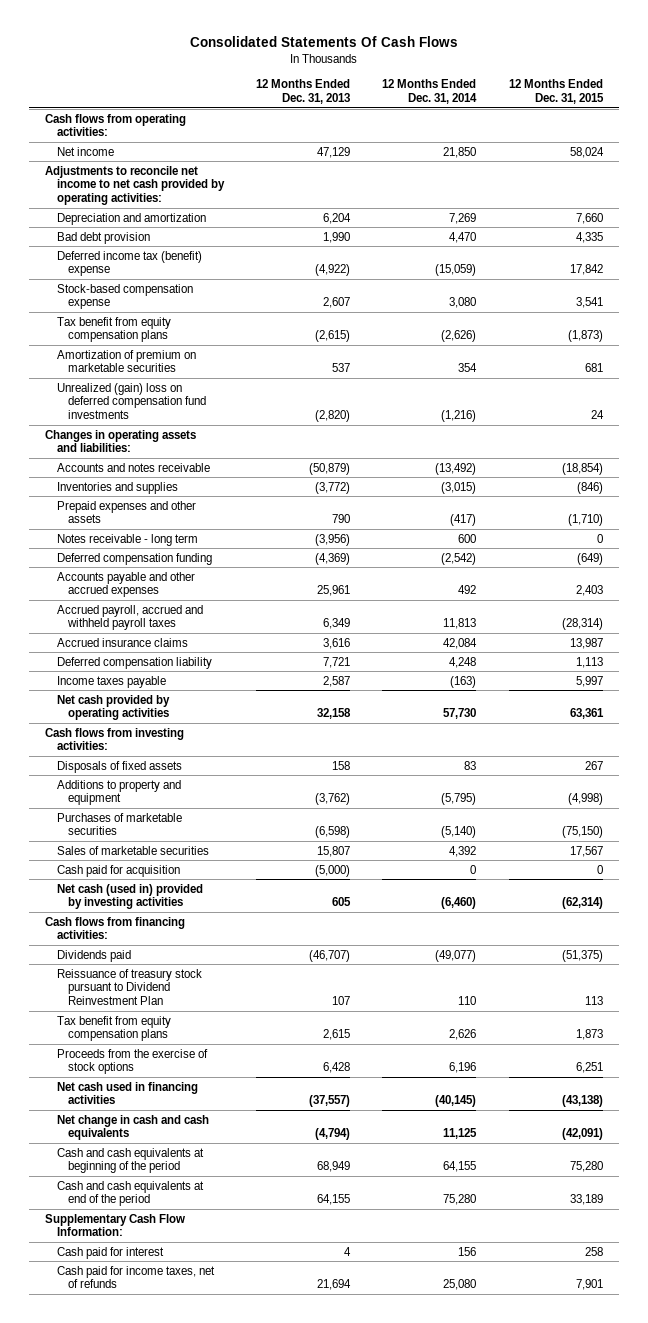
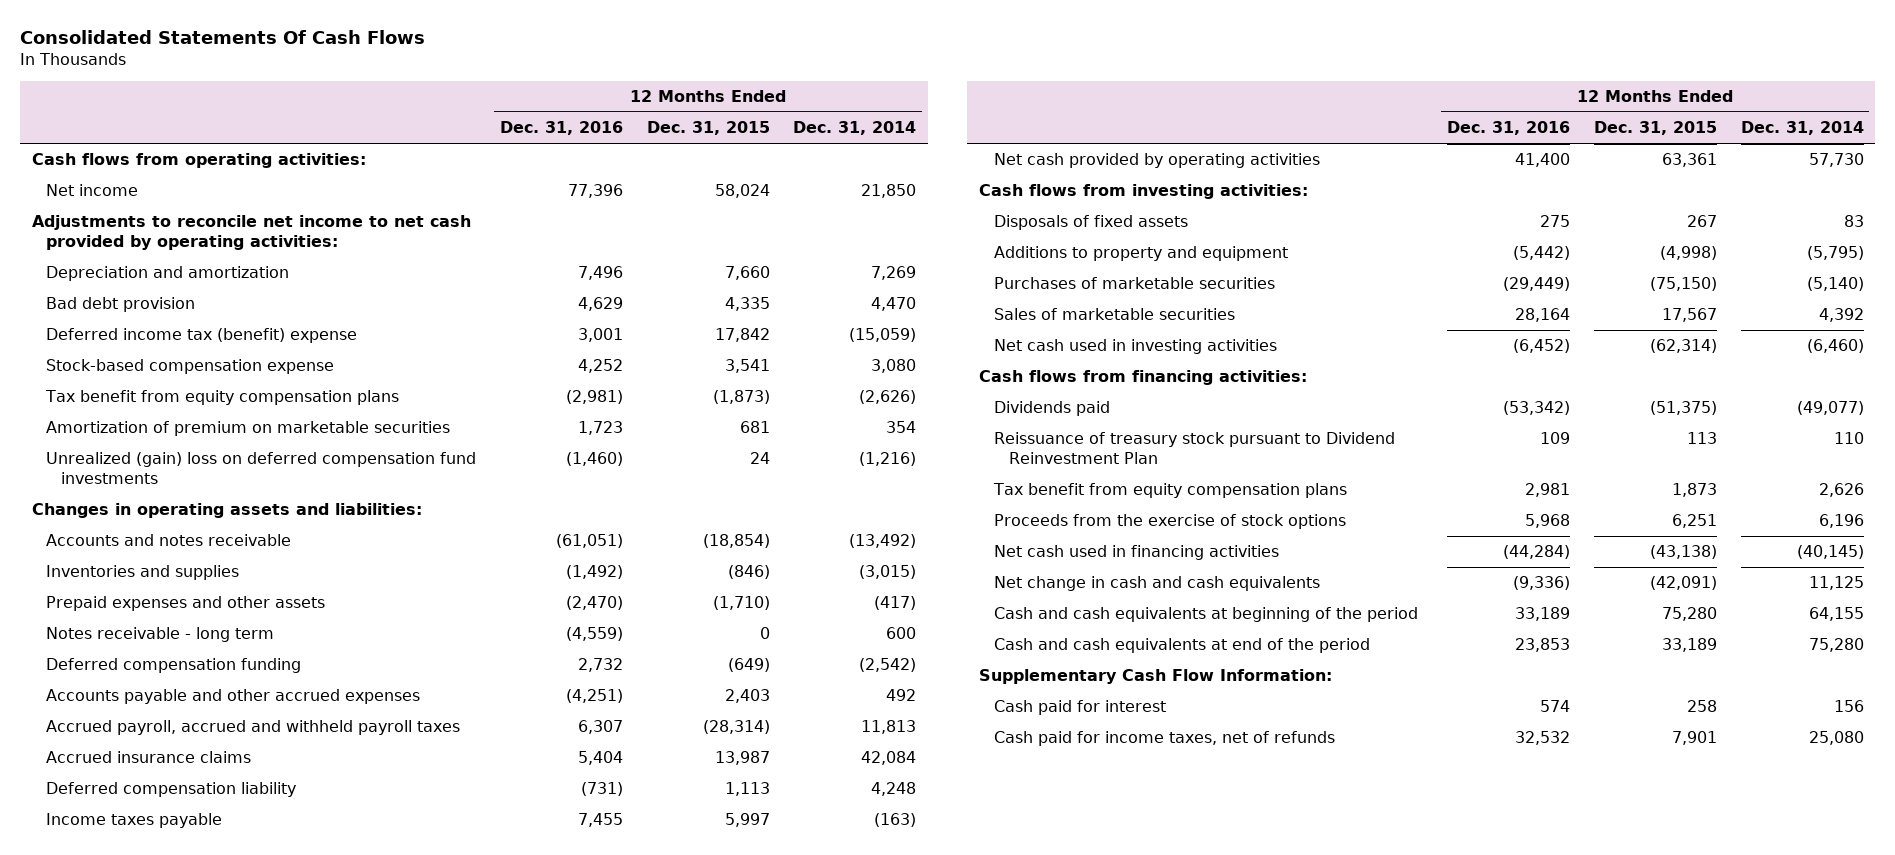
[256,79,351,104] 12 Months Ended Dec. 31, 2013 -> none
none -> [500,121,624,136] Dec. 31, 2016
[56,864,180,877] Cash paid for acquisition -> none
[56,883,203,910] Net cash (used in) provided by investing activities -> [993,339,1277,355] Net cash used in investing activities

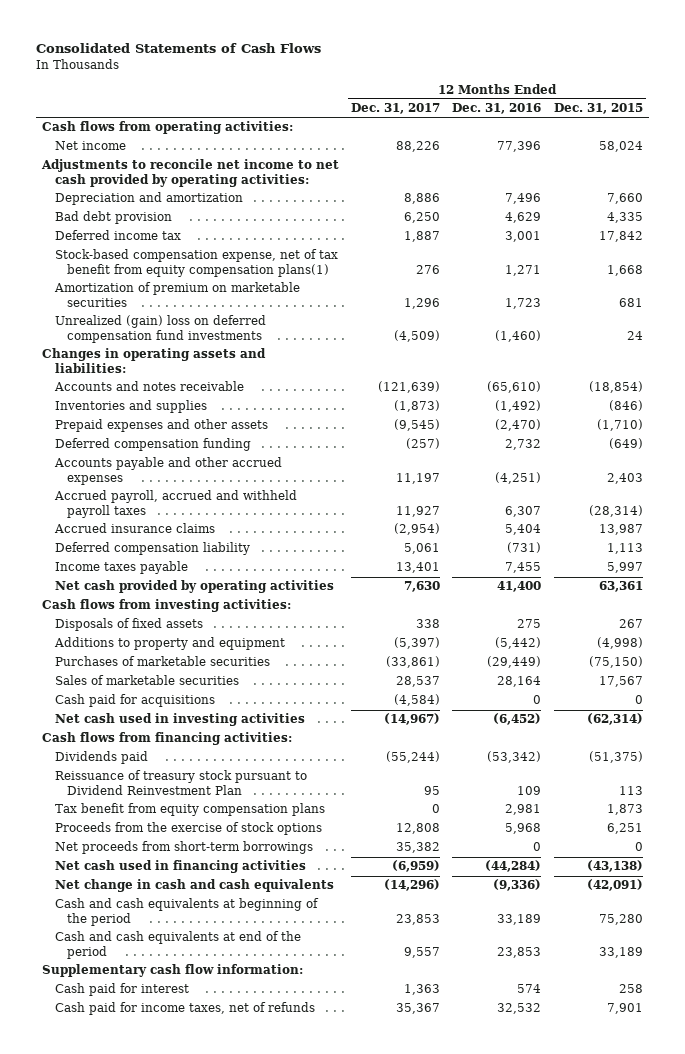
[19,30,425,45] Consolidated Statements Of Cash Flows -> [35,43,321,54] Consolidated Statements of Cash Flows
[793,121,917,136] Dec. 31, 2014 -> none
none -> [351,103,441,115] Dec. 31, 2017
[45,390,400,406] Tax benefit from equity compensation plans -> none
[46,328,358,344] Deferred income tax (benefit) expense -> [54,230,181,241] Deferred income tax
[46,359,335,375] Stock-based compensation expense -> [54,249,338,277] Stock-based compensation expense, net of tax benefit from equity compensation plans(1)
[578,359,624,374] 4,252 -> [505,264,542,276] 1,271
[724,359,770,374] 3,541 -> [606,264,643,276] 1,668
[556,534,624,549] (61,051) -> [487,381,542,394] (65,610)
[46,627,275,643] Notes receivable - long term -> none
none -> [54,694,215,708] Cash paid for acquisitions
none -> [54,841,313,855] Net proceeds from short-term borrowings
[978,669,1332,685] Supplementary Cash Flow Information: -> [41,964,303,978] Supplementary cash flow information:

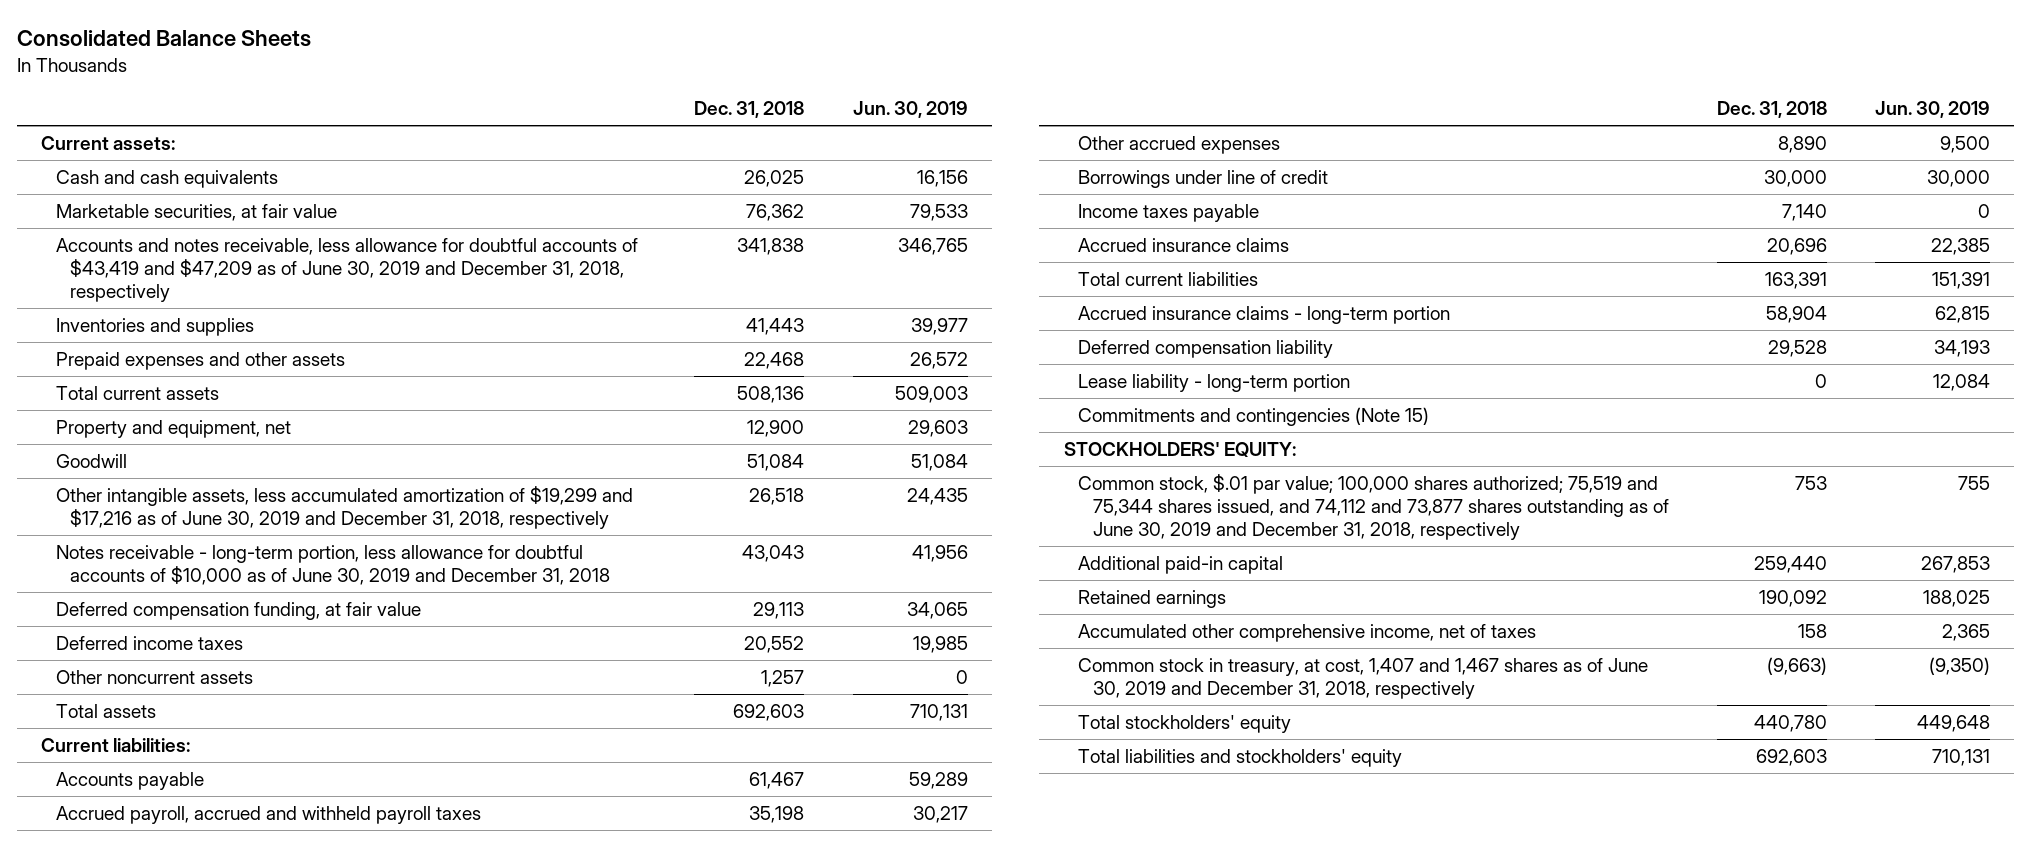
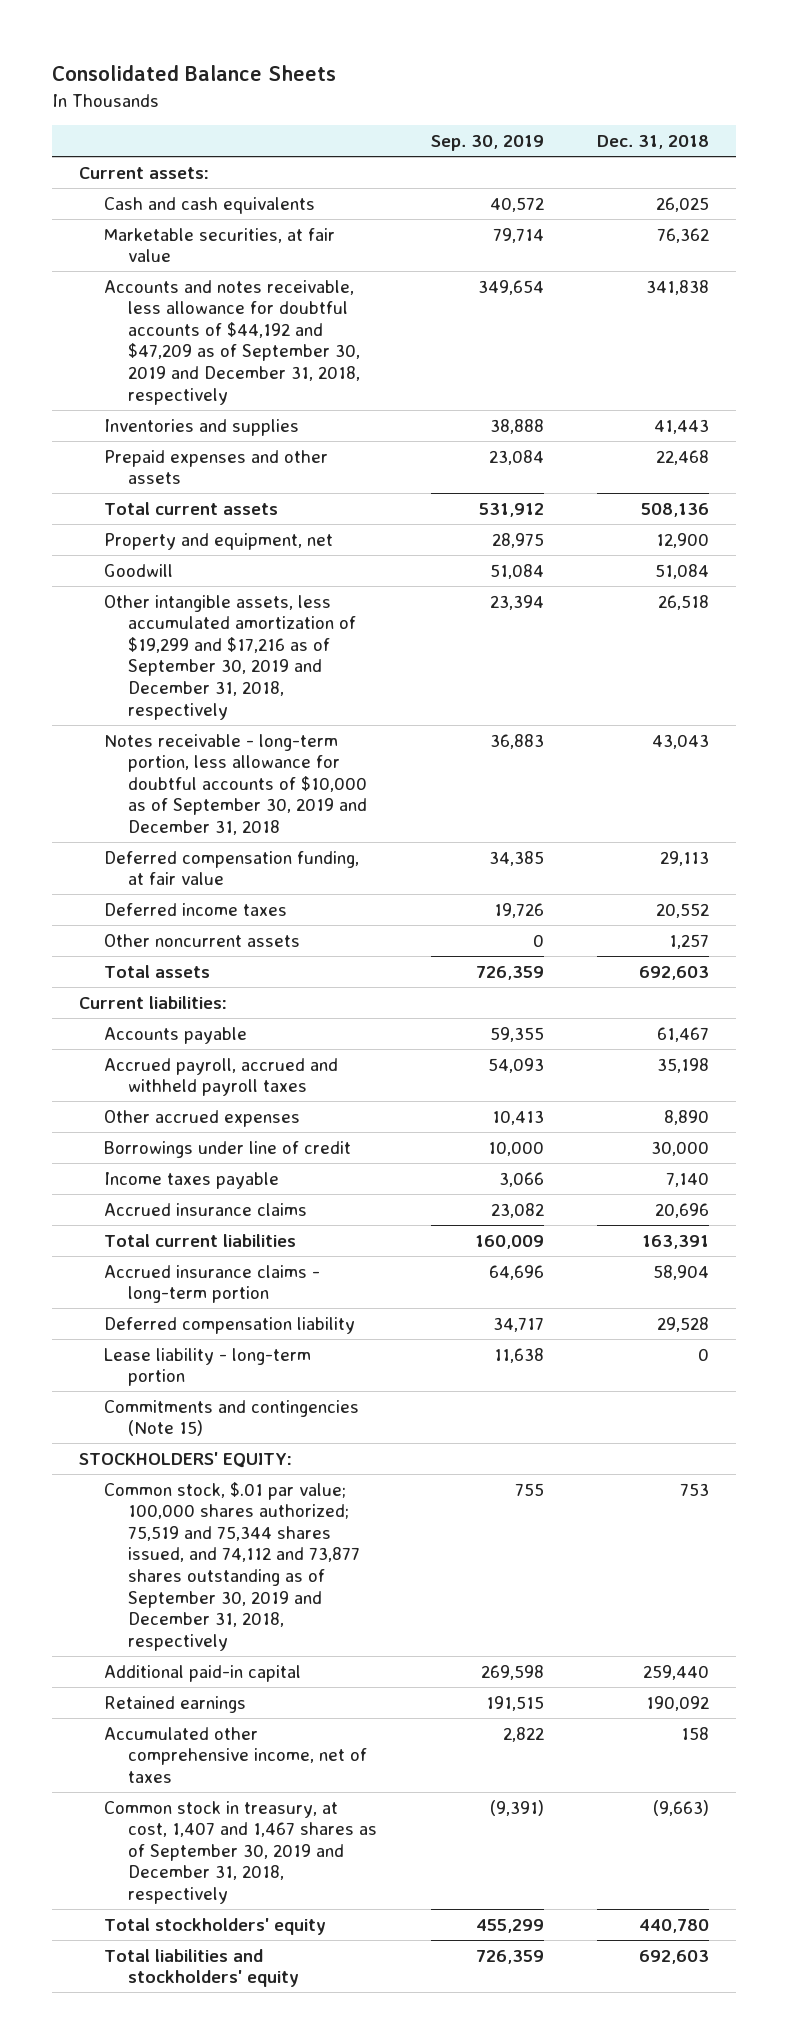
[852,101,968,119] Jun. 30, 2019 -> none
none -> [430,135,544,152] Sep. 30, 2019
[55,237,638,302] Accounts and notes receivable, less allowance for doubtful accounts of $43,419 and $47,209 as of June 30, 2019 and December 31, 2018, respectively -> [103,279,360,405] Accounts and notes receivable, less allowance for doubtful accounts of $44,192 and $47,209 as of September 30, 2019 and December 31, 2018, respectively
[55,485,633,529] Other intangible assets, less accumulated amortization of $19,299 and $17,216 as of June 30, 2019 and December 31, 2018, respectively -> [103,594,356,720] Other intangible assets, less accumulated amortization of $19,299 and $17,216 as of September 30, 2019 and December 31, 2018, respectively
[55,544,611,585] Notes receivable - long-term portion, less allowance for doubtful accounts of $10,000 as of June 30, 2019 and December 31, 2018 -> [103,733,367,836] Notes receivable - long-term portion, less allowance for doubtful accounts of $10,000 as of September 30, 2019 and December 31, 2018
[1078,473,1669,540] Common stock, $.01 par value; 100,000 shares authorized; 75,519 and 75,344 shares issued, and 74,112 and 73,877 shares outstanding as of June 30, 2019 and December 31, 2018, respectively -> [103,1481,360,1651] Common stock, $.01 par value; 100,000 shares authorized; 75,519 and 75,344 shares issued, and 74,112 and 73,877 shares outstanding as of September 30, 2019 and December 31, 2018, respectively
[1078,657,1649,699] Common stock in treasury, at cost, 1,407 and 1,467 shares as of June 30, 2019 and December 31, 2018, respectively -> [103,1800,377,1905] Common stock in treasury, at cost, 1,407 and 1,467 shares as of September 30, 2019 and December 31, 2018, respectively

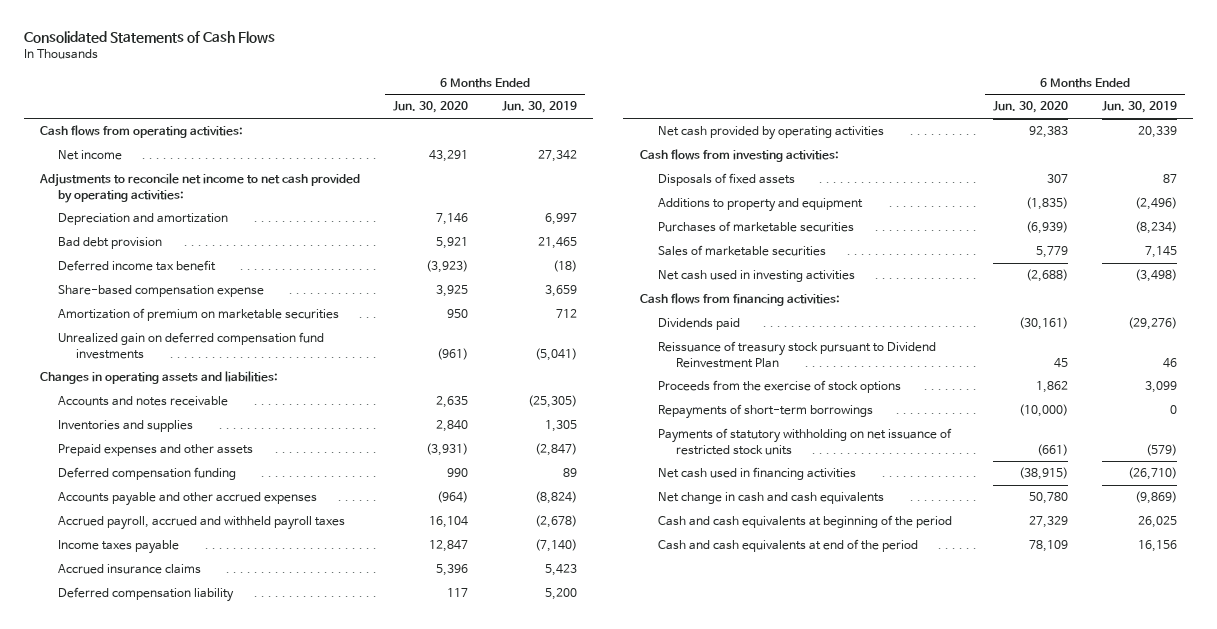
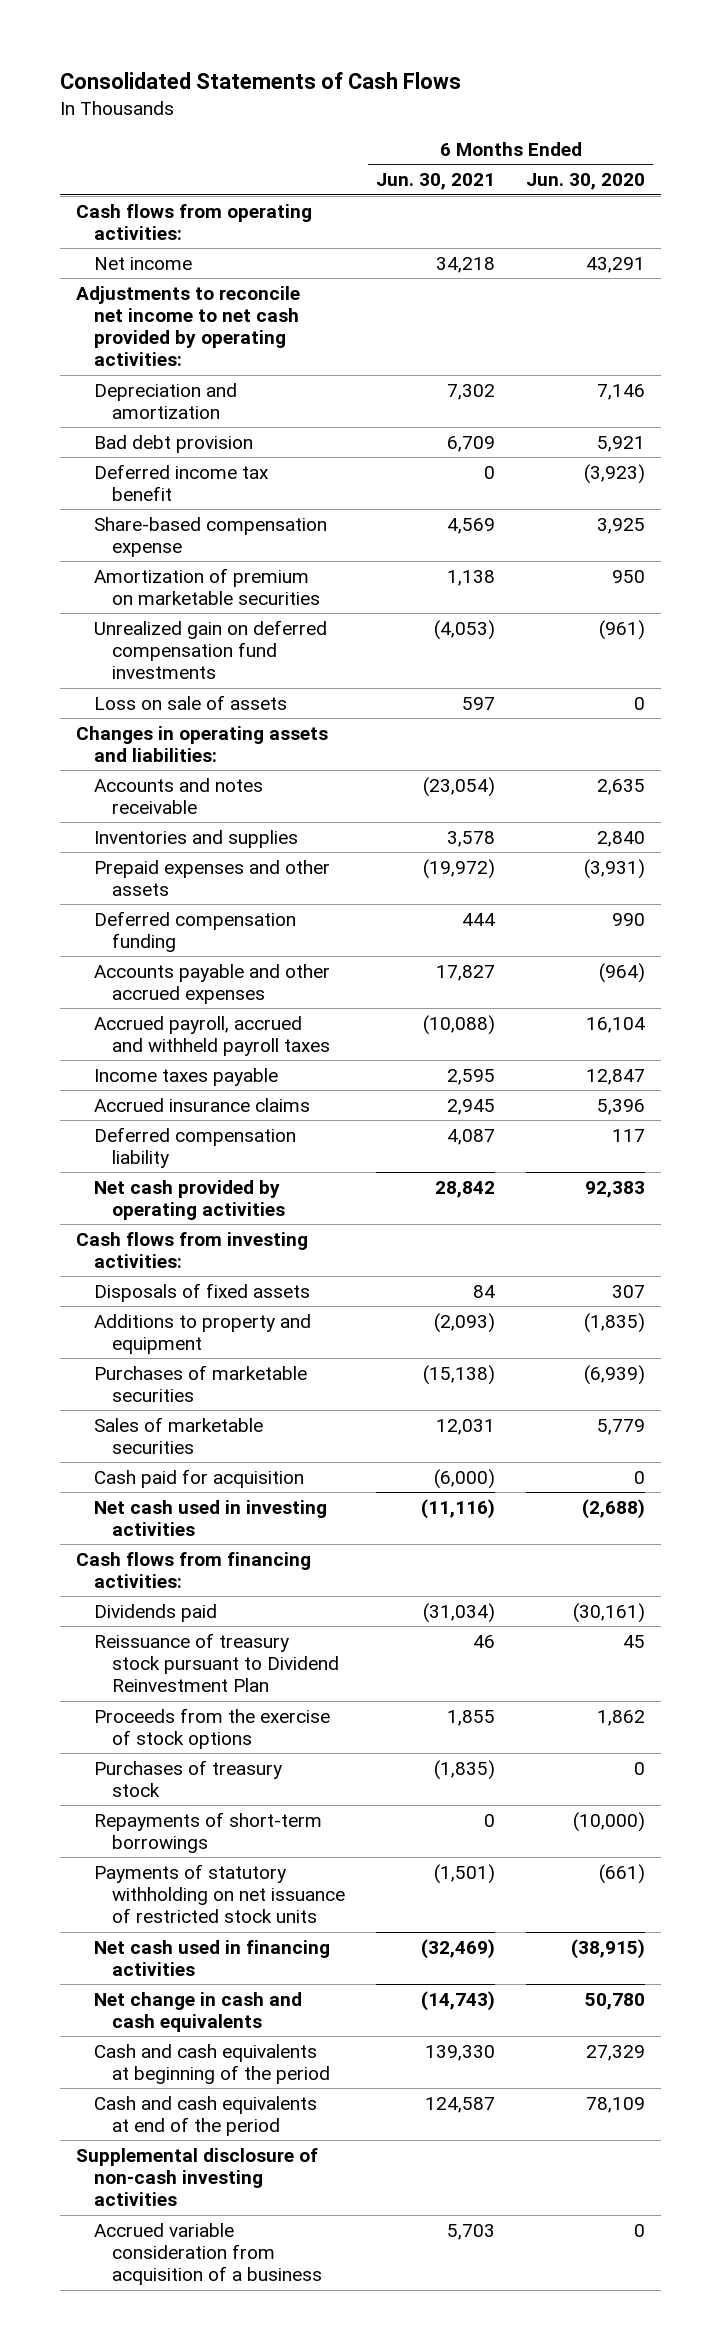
[501,101,577,114] Jun. 30, 2019 -> none
none -> [375,173,495,191] Jun. 30, 2021
none -> [93,694,287,710] Loss on sale of assets
none -> [93,1468,304,1488] Cash paid for acquisition
none -> [93,1759,282,1797] Purchases of treasury stock
none -> [75,2147,318,2207] Supplemental disclosure of non-cash investing activities
none -> [93,2222,322,2286] Accrued variable consideration from acquisition of a business

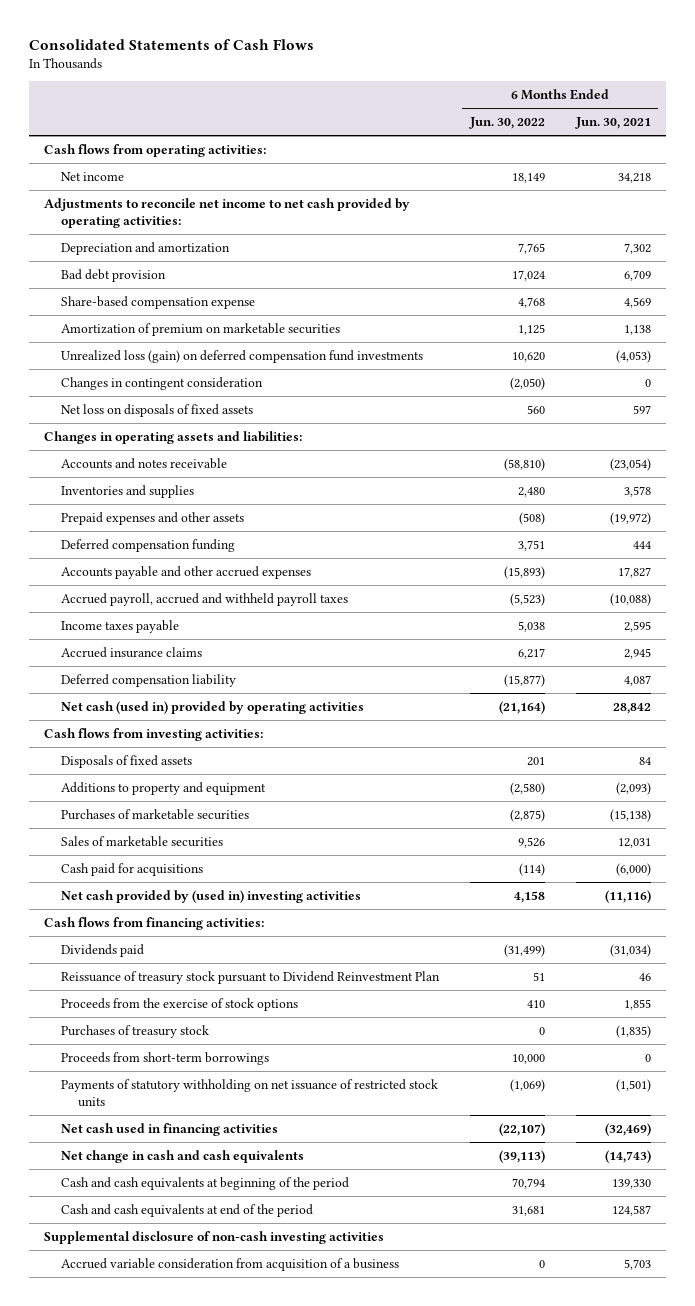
[526,173,646,191] Jun. 30, 2020 -> none
none -> [468,117,545,130] Jun. 30, 2022
[93,463,269,501] Deferred income tax benefit -> none
[93,619,327,680] Unrealized gain on deferred compensation fund investments -> [61,349,424,363] Unrealized loss (gain) on deferred compensation fund investments
none -> [61,376,264,390] Changes in contingent consideration
[93,694,287,710] Loss on sale of assets -> [61,403,254,417] Net loss on disposals of fixed assets
[93,1179,285,1220] Net cash provided by operating activities -> [61,700,365,714] Net cash (used in) provided by operating activities
[93,1468,304,1488] Cash paid for acquisition -> [61,862,204,876] Cash paid for acquisitions
[93,1499,327,1536] Net cash used in investing activities -> [61,889,362,903] Net cash provided by (used in) investing activities
[93,1811,322,1853] Repayments of short-term borrowings -> none
none -> [61,1051,270,1065] Proceeds from short-term borrowings

